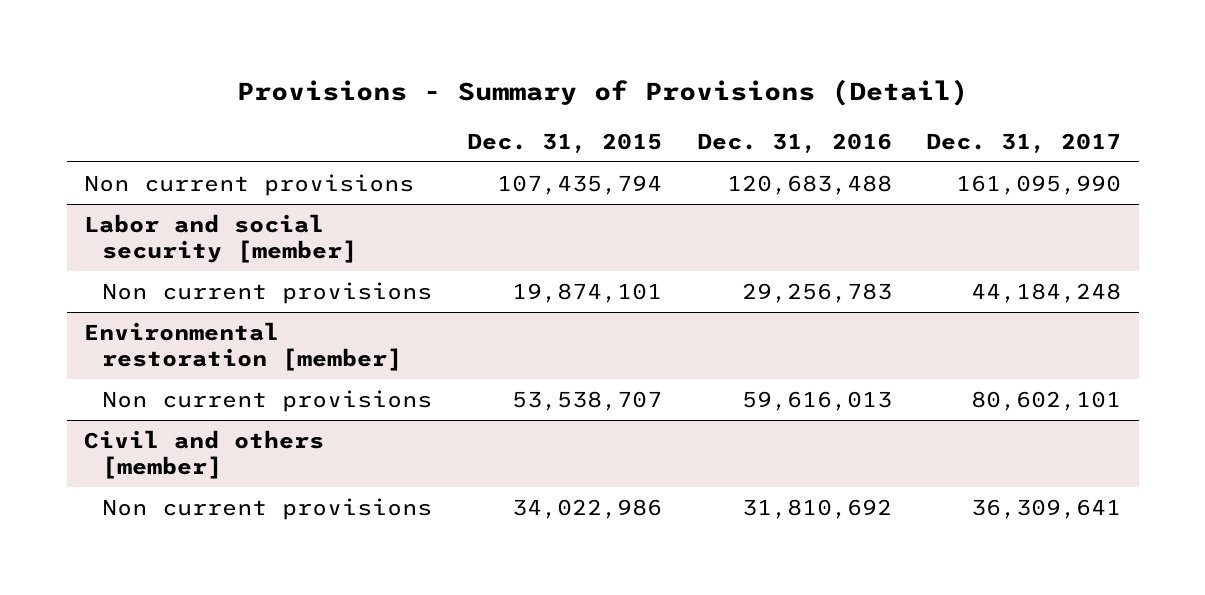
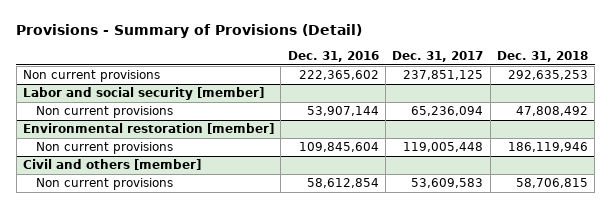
[467,132,663,153] Dec. 31, 2015 -> none
none -> [496,51,588,63] Dec. 31, 2018
[726,174,892,195] 120,683,488 -> [298,70,379,81] 222,365,602
[956,174,1122,195] 161,095,990 -> [403,70,484,81] 237,851,125
[741,282,892,303] 29,256,783 -> [306,106,379,117] 53,907,144
[971,282,1122,303] 44,184,248 -> [411,106,484,117] 65,236,094
[741,390,892,411] 59,616,013 -> [298,142,379,153] 109,845,604
[971,390,1122,411] 80,602,101 -> [403,142,484,153] 119,005,448
[741,498,892,519] 31,810,692 -> [306,178,379,189] 58,612,854
[971,498,1122,519] 36,309,641 -> [411,178,484,189] 53,609,583

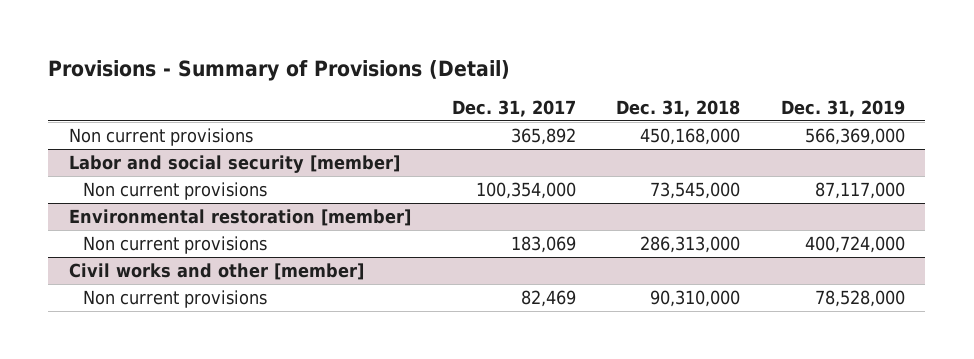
[287,51,379,63] Dec. 31, 2016 -> none
none -> [781,99,906,117] Dec. 31, 2019
[403,70,484,81] 237,851,125 -> [510,128,576,146] 365,892
[507,70,588,81] 292,635,253 -> [640,128,741,146] 450,168,000
[411,106,484,117] 65,236,094 -> [475,182,576,200] 100,354,000
[515,106,588,117] 47,808,492 -> [650,182,741,200] 73,545,000
[403,142,484,153] 119,005,448 -> [510,236,576,254] 183,069
[507,142,588,153] 186,119,946 -> [640,236,741,254] 286,313,000
[23,159,202,171] Civil and others [member] -> [68,263,364,281] Civil works and other [member]
[411,178,484,189] 53,609,583 -> [520,290,576,308] 82,469
[515,178,588,189] 58,706,815 -> [650,290,741,308] 90,310,000

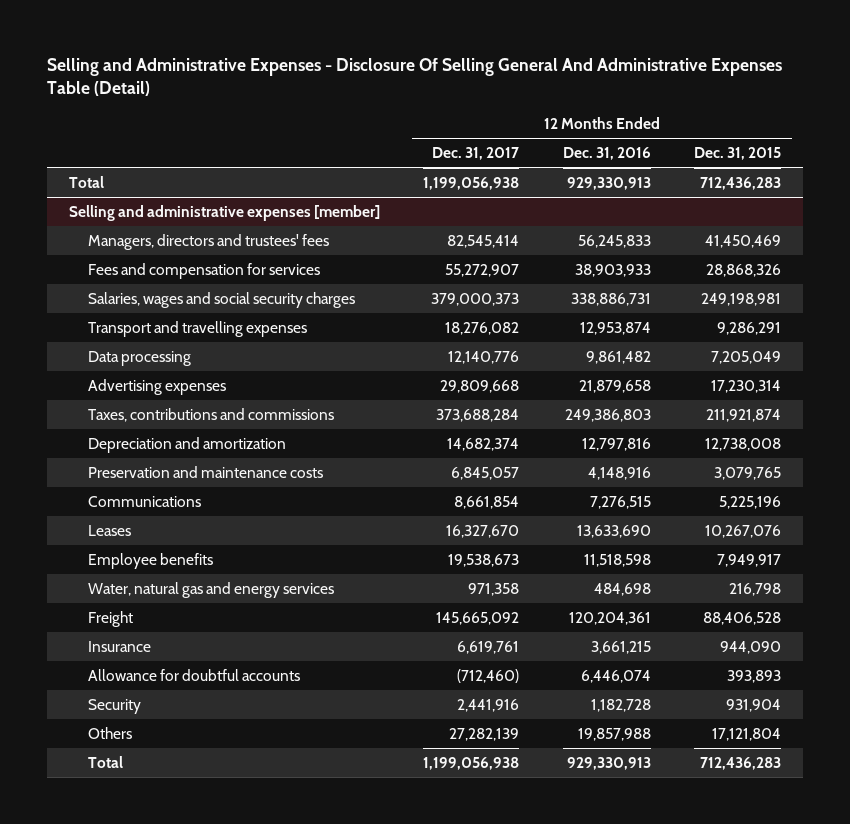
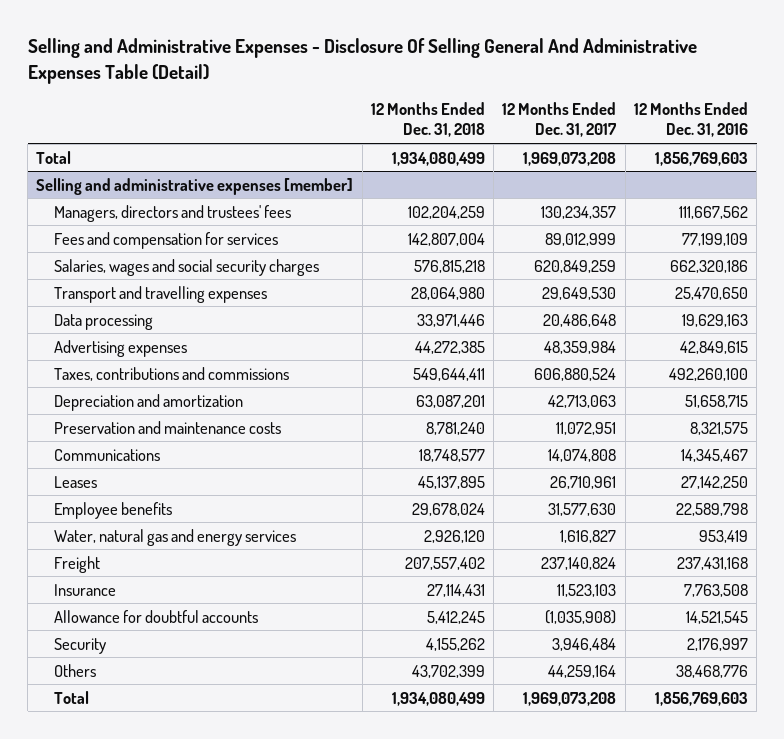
[694,147,782,161] Dec. 31, 2015 -> none
none -> [370,102,485,138] 12 Months Ended Dec. 31, 2018
[423,176,520,190] 1,199,056,938 -> [523,151,617,166] 1,969,073,208
[566,176,651,190] 929,330,913 -> [654,151,748,166] 1,856,769,603
[447,234,520,248] 82,545,414 -> [541,205,617,219] 130,234,357
[577,234,651,248] 56,245,833 -> [678,205,748,219] 111,667,562
[445,263,520,277] 55,272,907 -> [545,232,617,246] 89,012,999
[574,263,651,277] 38,903,933 -> [681,232,748,246] 77,199,109
[431,292,520,306] 379,000,373 -> [534,259,617,273] 620,849,259
[570,292,651,306] 338,886,731 -> [669,259,748,273] 662,320,186
[445,321,520,335] 18,276,082 -> [542,286,617,300] 29,649,530
[579,321,651,335] 12,953,874 -> [674,286,748,300] 25,470,650
[448,350,520,364] 12,140,776 -> [543,313,617,327] 20,486,648
[585,350,651,364] 9,861,482 -> [681,313,748,327] 19,629,163
[440,379,520,393] 29,809,668 -> [544,340,617,354] 48,359,984
[578,379,651,393] 21,879,658 -> [679,340,748,354] 42,849,615
[436,408,520,422] 373,688,284 -> [534,367,617,381] 606,880,524
[564,408,651,422] 249,386,803 -> [668,367,748,381] 492,260,100
[447,437,520,451] 14,682,374 -> [548,394,617,408] 42,713,063
[581,437,651,451] 12,797,816 -> [684,394,748,408] 51,658,715
[451,466,520,480] 6,845,057 -> [556,421,617,435] 11,072,951
[587,466,651,480] 4,148,916 -> [689,421,748,435] 8,321,575
[454,495,520,509] 8,661,854 -> [548,448,617,462] 14,074,808
[589,495,651,509] 7,276,515 -> [680,448,748,462] 14,345,467
[446,524,520,538] 16,327,670 -> [550,475,617,489] 26,710,961
[576,524,651,538] 13,633,690 -> [680,475,748,489] 27,142,250
[448,553,520,567] 19,538,673 -> [548,502,617,516] 31,577,630
[583,553,651,567] 11,518,598 -> [675,502,748,516] 22,589,798
[468,582,520,596] 971,358 -> [560,529,617,543] 1,616,827
[593,582,651,596] 484,698 -> [698,529,748,543] 953,419
[436,611,520,625] 145,665,092 -> [541,556,617,570] 237,140,824
[568,611,651,625] 120,204,361 -> [676,556,748,570] 237,431,168
[457,640,520,654] 6,619,761 -> [557,583,617,597] 11,523,103
[590,640,651,654] 3,661,215 -> [683,583,748,597] 7,763,508
[457,668,520,683] (712,460) -> [545,609,617,624] (1,035,908)
[580,669,651,683] 6,446,074 -> [685,610,748,624] 14,521,545
[457,698,520,712] 2,441,916 -> [552,637,617,651] 3,946,484
[590,698,651,712] 1,182,728 -> [686,637,748,651] 2,176,997
[449,727,520,741] 27,282,139 -> [548,664,617,678] 44,259,164
[577,727,651,741] 19,857,988 -> [675,664,748,678] 38,468,776
[423,756,520,770] 1,199,056,938 -> [523,691,617,706] 1,969,073,208
[566,756,651,770] 929,330,913 -> [654,691,748,706] 1,856,769,603

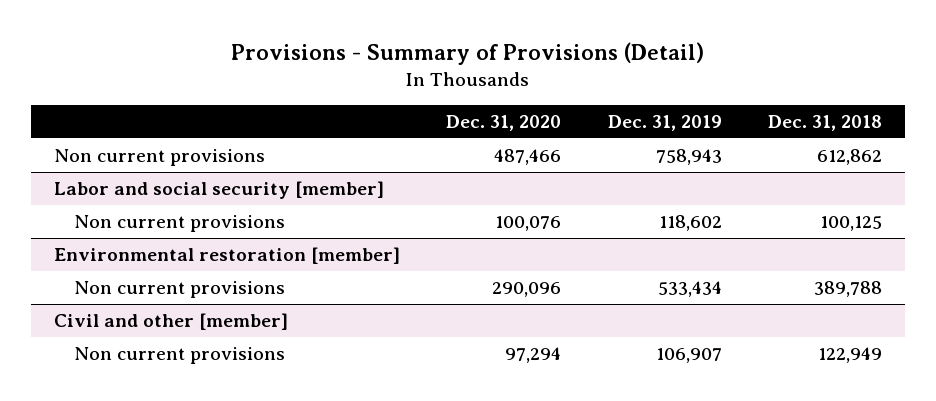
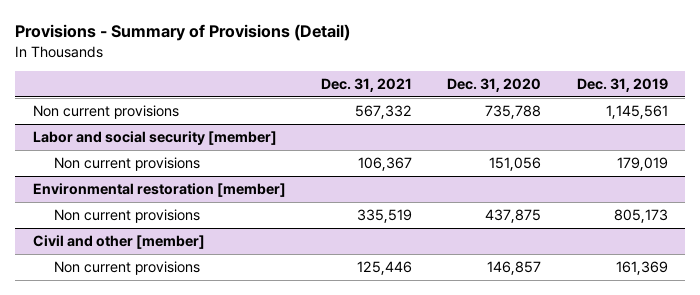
[768,114,883,131] Dec. 31, 2018 -> none
none -> [320,78,412,93] Dec. 31, 2021
[494,148,562,165] 487,466 -> [485,104,542,119] 735,788
[655,148,722,165] 758,943 -> [605,104,668,119] 1,145,561
[495,215,562,231] 100,076 -> [489,156,542,171] 151,056
[658,214,722,231] 118,602 -> [616,156,668,171] 179,019
[492,281,562,297] 290,096 -> [485,208,542,223] 437,875
[657,280,722,297] 533,434 -> [613,208,668,223] 805,173
[505,346,562,363] 97,294 -> [487,260,542,275] 146,857
[655,347,722,363] 106,907 -> [615,260,668,275] 161,369

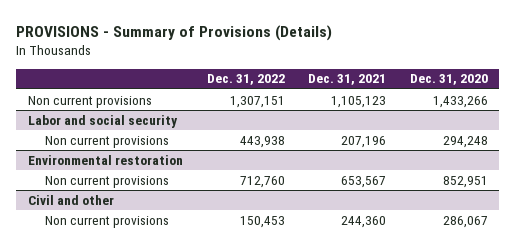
[14,24,350,42] Provisions - Summary of Provisions (Detail) -> [16,25,333,42] PROVISIONS - Summary of Provisions (Details)
[576,78,668,93] Dec. 31, 2019 -> none
none -> [206,74,285,86] Dec. 31, 2022
[354,104,412,119] 567,332 -> [331,95,387,108] 1,105,123
[485,104,542,119] 735,788 -> [432,95,488,108] 1,433,266
[32,130,277,145] Labor and social security [member] -> [28,114,179,128] Labor and social security
[357,156,412,171] 106,367 -> [341,135,387,148] 207,196
[489,156,542,171] 151,056 -> [442,135,488,148] 294,248
[32,182,286,197] Environmental restoration [member] -> [28,154,184,165] Environmental restoration
[356,208,412,223] 335,519 -> [341,175,387,188] 653,567
[485,208,542,223] 437,875 -> [442,175,488,188] 852,951
[32,234,205,249] Civil and other [member] -> [28,194,115,205] Civil and other
[356,260,412,275] 125,446 -> [341,215,387,228] 244,360
[487,260,542,275] 146,857 -> [442,215,488,228] 286,067

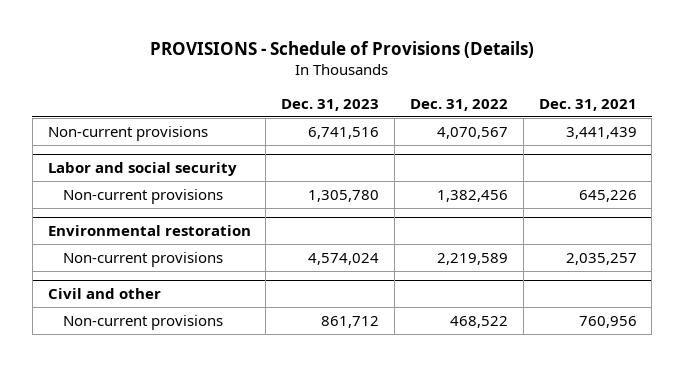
[16,25,333,42] PROVISIONS - Summary of Provisions (Details) -> [150,41,535,59] PROVISIONS - Schedule of Provisions (Details)
[409,74,488,86] Dec. 31, 2020 -> none
none -> [281,98,380,111] Dec. 31, 2023
[28,95,153,108] Non current provisions -> [47,125,208,141] Non-current provisions
[229,95,285,108] 1,307,151 -> [436,126,508,139] 4,070,567
[331,95,387,108] 1,105,123 -> [565,126,637,139] 3,441,439
[44,135,169,148] Non current provisions -> [63,188,224,204] Non-current provisions
[239,135,285,148] 443,938 -> [436,189,508,202] 1,382,456
[341,135,387,148] 207,196 -> [578,189,637,202] 645,226
[44,175,169,188] Non current provisions -> [63,251,224,267] Non-current provisions
[239,175,285,188] 712,760 -> [436,252,508,265] 2,219,589
[341,175,387,188] 653,567 -> [565,252,637,265] 2,035,257
[44,215,169,228] Non current provisions -> [63,314,224,330] Non-current provisions
[239,215,285,228] 150,453 -> [449,315,508,328] 468,522
[341,215,387,228] 244,360 -> [578,315,637,328] 760,956

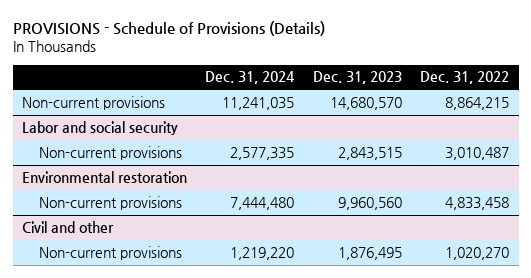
[538,98,637,111] Dec. 31, 2021 -> none
none -> [205,71,296,85] Dec. 31, 2024
[308,126,380,139] 6,741,516 -> [329,96,402,110] 14,680,570
[436,126,508,139] 4,070,567 -> [445,96,510,110] 8,864,215
[308,189,380,202] 1,305,780 -> [337,146,402,160] 2,843,515
[436,189,508,202] 1,382,456 -> [445,146,510,160] 3,010,487
[308,252,380,265] 4,574,024 -> [337,196,402,210] 9,960,560
[436,252,508,265] 2,219,589 -> [445,196,510,210] 4,833,458
[321,315,380,328] 861,712 -> [337,246,402,260] 1,876,495
[449,315,508,328] 468,522 -> [445,246,510,260] 1,020,270

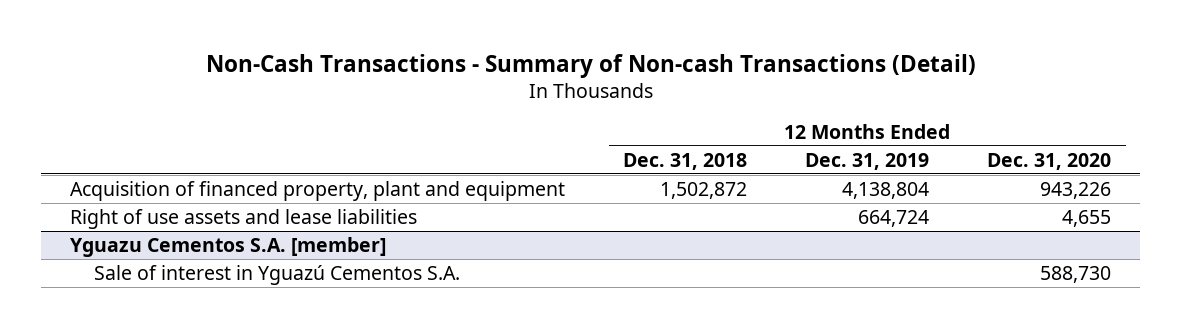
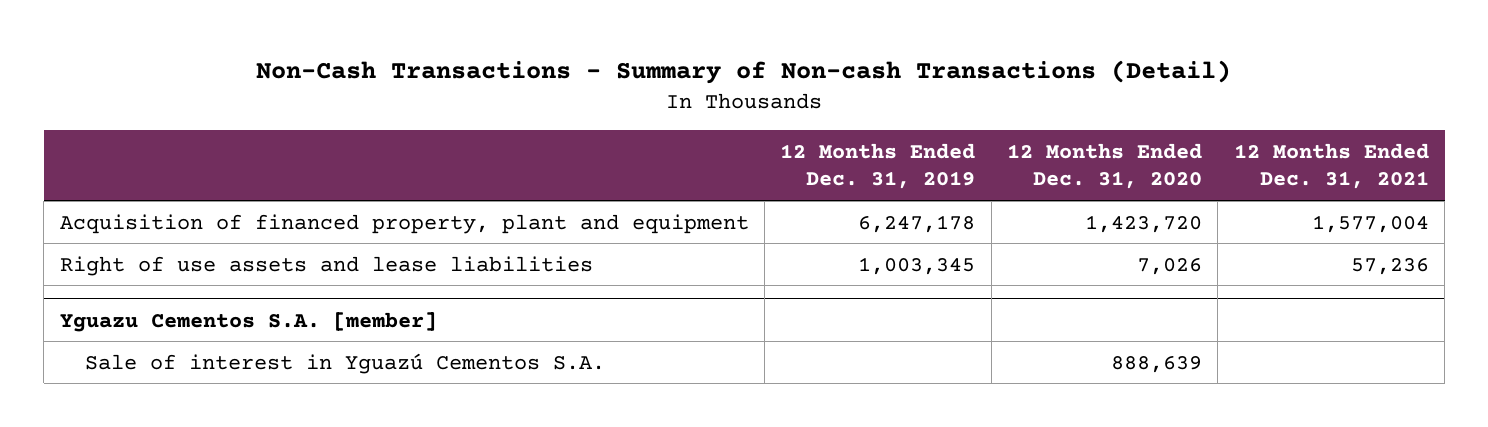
[623,152,748,170] Dec. 31, 2018 -> none
none -> [1233,142,1429,190] 12 Months Ended Dec. 31, 2021
[842,182,930,200] 4,138,804 -> [858,214,976,233] 6,247,178
[1040,182,1112,200] 943,226 -> [1084,214,1202,233] 1,423,720
[858,210,930,228] 664,724 -> [858,256,976,275] 1,003,345
[1062,210,1112,228] 4,655 -> [1136,257,1202,275] 7,026
[1040,266,1112,284] 588,730 -> [1110,355,1202,373] 888,639

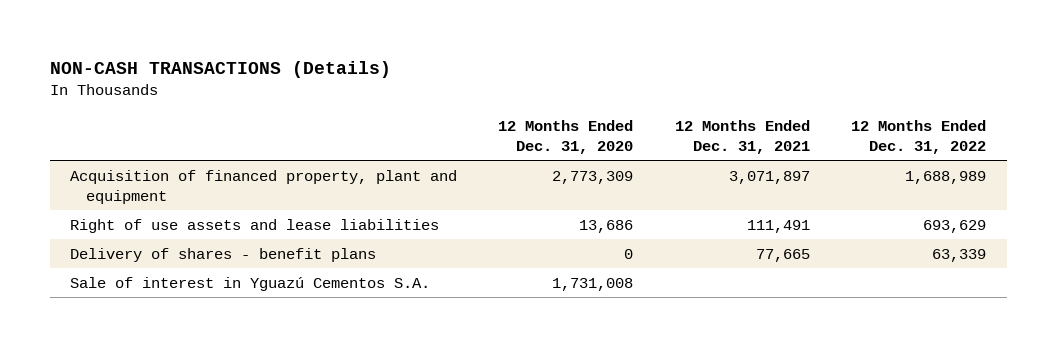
[256,60,1232,85] Non-Cash Transactions - Summary of Non-cash Transactions (Detail) -> [49,60,391,78] NON-CASH TRANSACTIONS (Details)
[780,142,976,190] 12 Months Ended Dec. 31, 2019 -> none
none -> [851,119,987,154] 12 Months Ended Dec. 31, 2022
[59,311,437,332] Yguazu Cementos S.A. [member] -> none
[1084,214,1202,233] 1,423,720 -> [552,170,634,184] 2,773,309
[1311,214,1429,233] 1,577,004 -> [728,170,810,184] 3,071,897
[1136,257,1202,275] 7,026 -> [579,219,634,233] 13,686
[1350,257,1429,275] 57,236 -> [746,219,810,233] 111,491
none -> [70,247,377,262] Delivery of shares - benefit plans
[1110,355,1202,373] 888,639 -> [552,277,634,291] 1,731,008

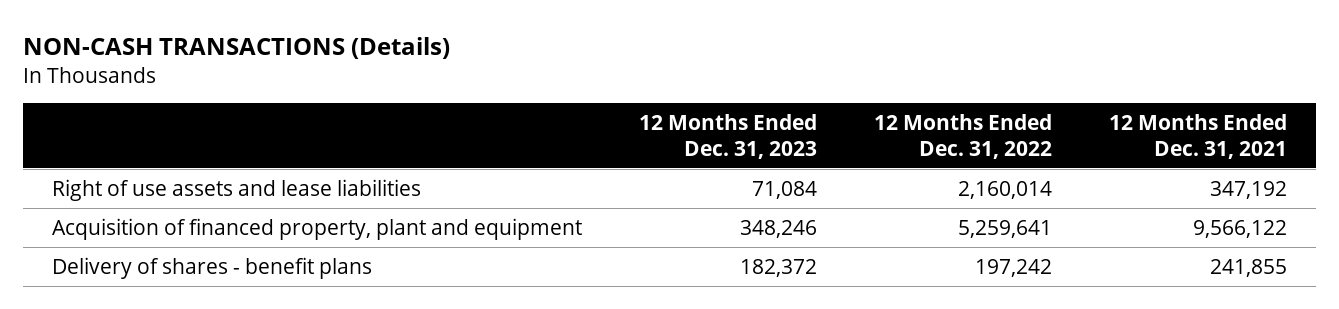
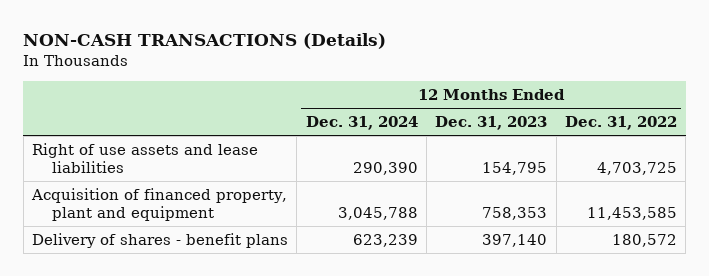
[1109,114,1288,159] 12 Months Ended Dec. 31, 2021 -> none
none -> [305,116,418,131] Dec. 31, 2024
[751,180,817,199] 71,084 -> [482,162,548,176] 154,795
[958,180,1053,199] 2,160,014 -> [596,162,677,176] 4,703,725
[739,219,817,238] 348,246 -> [482,207,548,221] 758,353
[958,219,1053,238] 5,259,641 -> [586,207,677,221] 11,453,585
[739,258,817,277] 182,372 -> [482,234,548,248] 397,140
[975,258,1053,277] 197,242 -> [611,234,677,248] 180,572

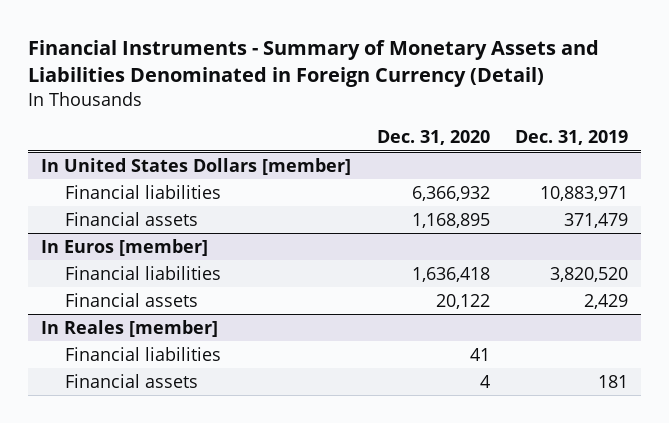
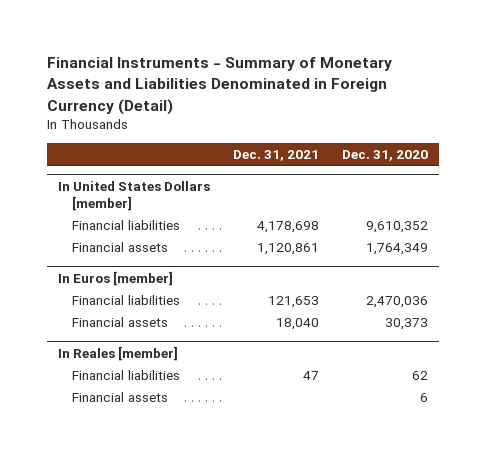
[514,130,628,146] Dec. 31, 2019 -> none
none -> [232,149,319,161] Dec. 31, 2021
[411,185,490,201] 6,366,932 -> [365,221,428,234] 9,610,352
[411,212,490,228] 1,168,895 -> [365,243,428,256] 1,764,349
[411,266,490,282] 1,636,418 -> [365,296,428,309] 2,470,036
[435,293,490,309] 20,122 -> [384,318,428,331] 30,373
[469,347,490,361] 41 -> [411,371,428,381] 62
[479,374,490,388] 4 -> [419,393,428,403] 6

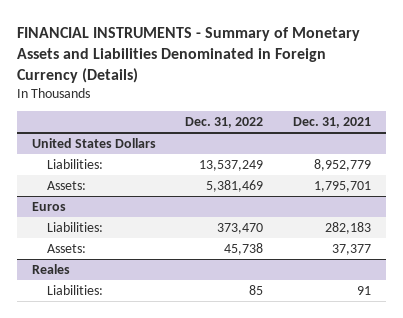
[46,57,392,115] Financial Instruments - Summary of Monetary Assets and Liabilities Denominated in Foreign Currency (Detail) -> [17,26,361,83] FINANCIAL INSTRUMENTS - Summary of Monetary Assets and Liabilities Denominated in Foreign Currency (Details)
[341,149,428,161] Dec. 31, 2020 -> none
none -> [185,117,264,129] Dec. 31, 2022
[71,392,168,403] Financial assets -> none
[58,180,211,211] In United States Dollars [member] -> [31,138,156,149] United States Dollars
[71,220,180,231] Financial liabilities -> [47,159,104,170] Liabilities:
[256,221,319,234] 4,178,698 -> [314,159,372,172] 8,952,779
[71,242,168,253] Financial assets -> [47,181,87,191] Assets:
[256,243,319,256] 1,120,861 -> [314,181,372,193] 1,795,701
[58,270,174,286] In Euros [member] -> [31,202,66,212] Euros
[71,295,180,306] Financial liabilities -> [47,222,104,233] Liabilities:
[267,296,319,309] 121,653 -> [325,222,372,235] 282,183
[71,317,168,328] Financial assets -> [47,244,87,254] Assets:
[275,318,319,331] 18,040 -> [332,244,372,256] 37,377
[58,345,179,361] In Reales [member] -> [31,264,70,275] Reales
[71,370,180,381] Financial liabilities -> [47,285,104,296] Liabilities:
[302,371,319,381] 47 -> [357,286,372,296] 91

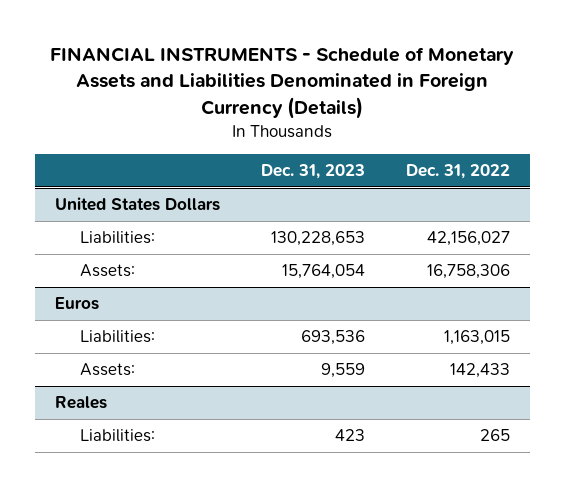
[17,26,361,83] FINANCIAL INSTRUMENTS - Summary of Monetary Assets and Liabilities Denominated in Foreign Currency (Details) -> [50,46,515,119] FINANCIAL INSTRUMENTS - Schedule of Monetary Assets and Liabilities Denominated in Foreign Currency (Details)
[293,117,372,129] Dec. 31, 2021 -> none
none -> [260,164,365,180] Dec. 31, 2023
[199,160,264,172] 13,537,249 -> [426,231,510,247] 42,156,027
[206,180,264,193] 5,381,469 -> [426,264,510,280] 16,758,306
[217,223,264,235] 373,470 -> [443,330,510,346] 1,163,015
[224,243,264,256] 45,738 -> [449,363,510,379] 142,433
[249,285,264,296] 85 -> [479,429,510,442] 265

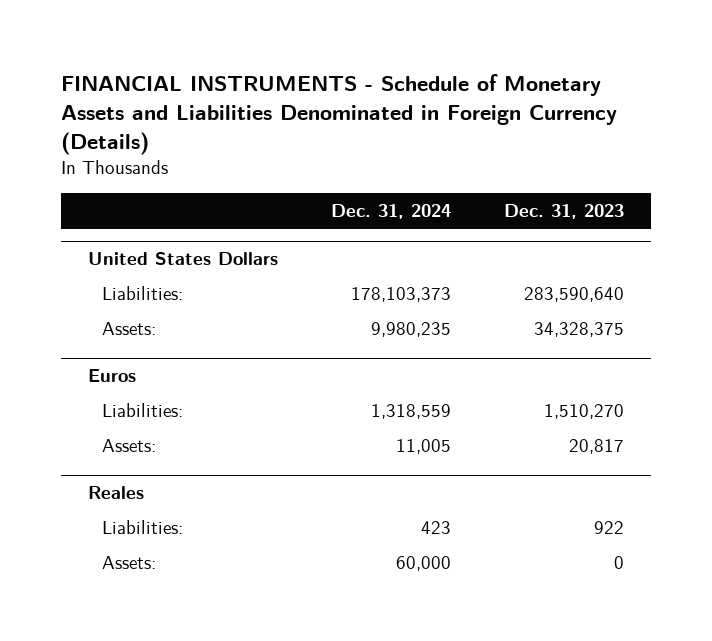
[405,164,510,180] Dec. 31, 2022 -> none
none -> [331,204,452,220] Dec. 31, 2024
[270,231,365,247] 130,228,653 -> [524,287,625,303] 283,590,640
[281,264,365,280] 15,764,054 -> [534,322,625,338] 34,328,375
[300,330,365,346] 693,536 -> [544,404,625,420] 1,510,270
[320,363,365,379] 9,559 -> [569,439,625,455] 20,817
[334,429,365,442] 423 -> [594,521,625,535] 922
none -> [101,556,156,570] Assets:

